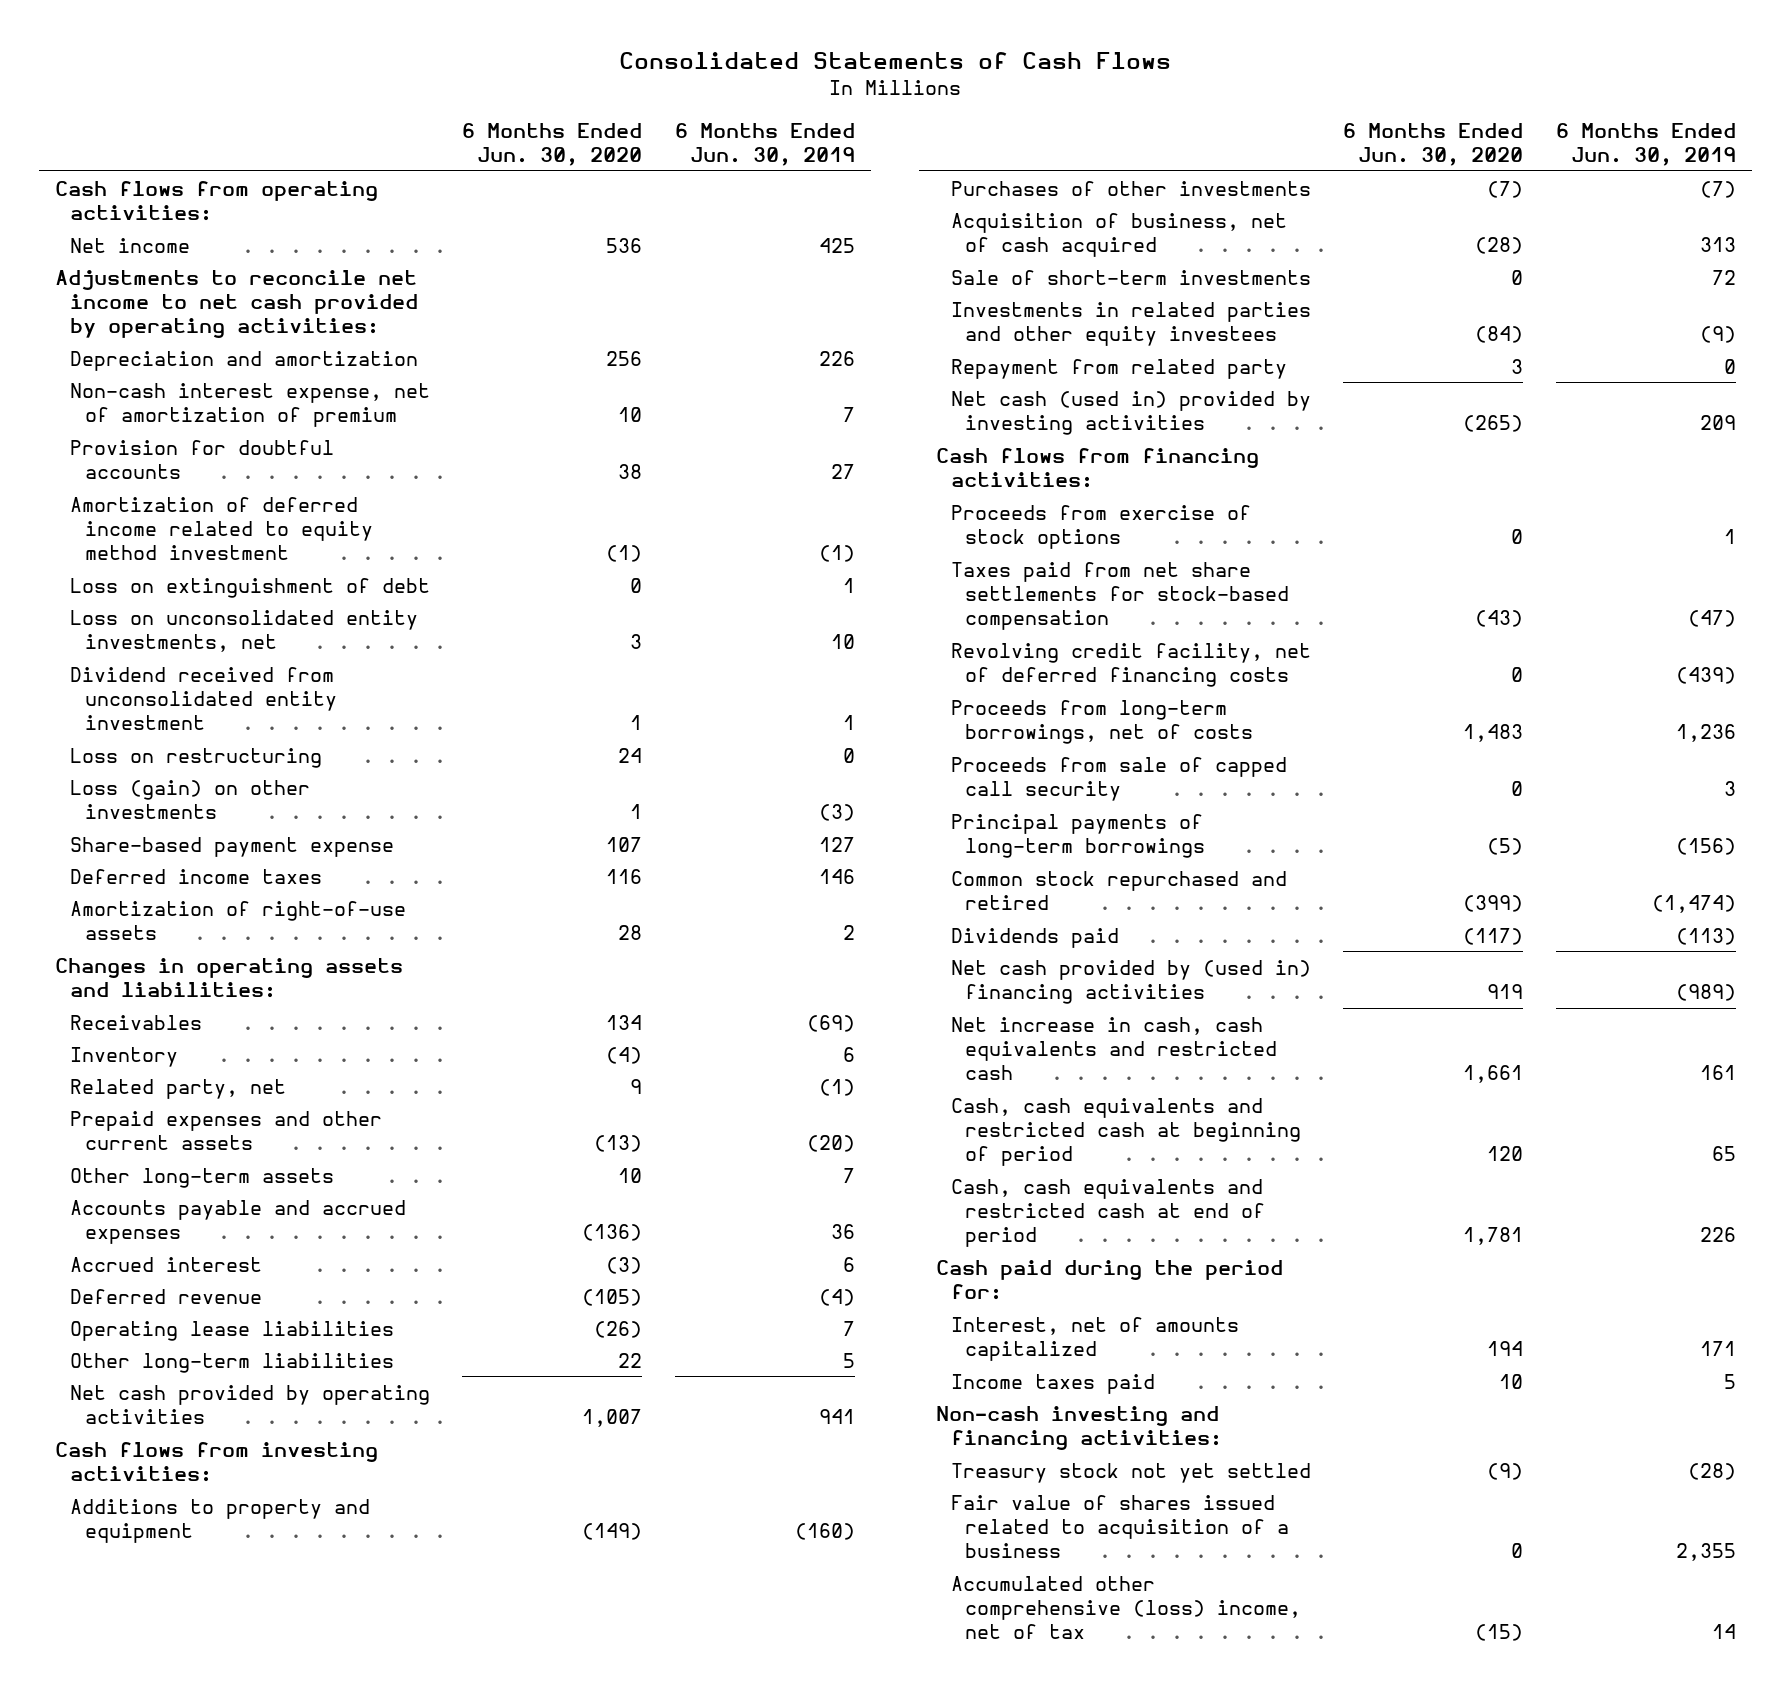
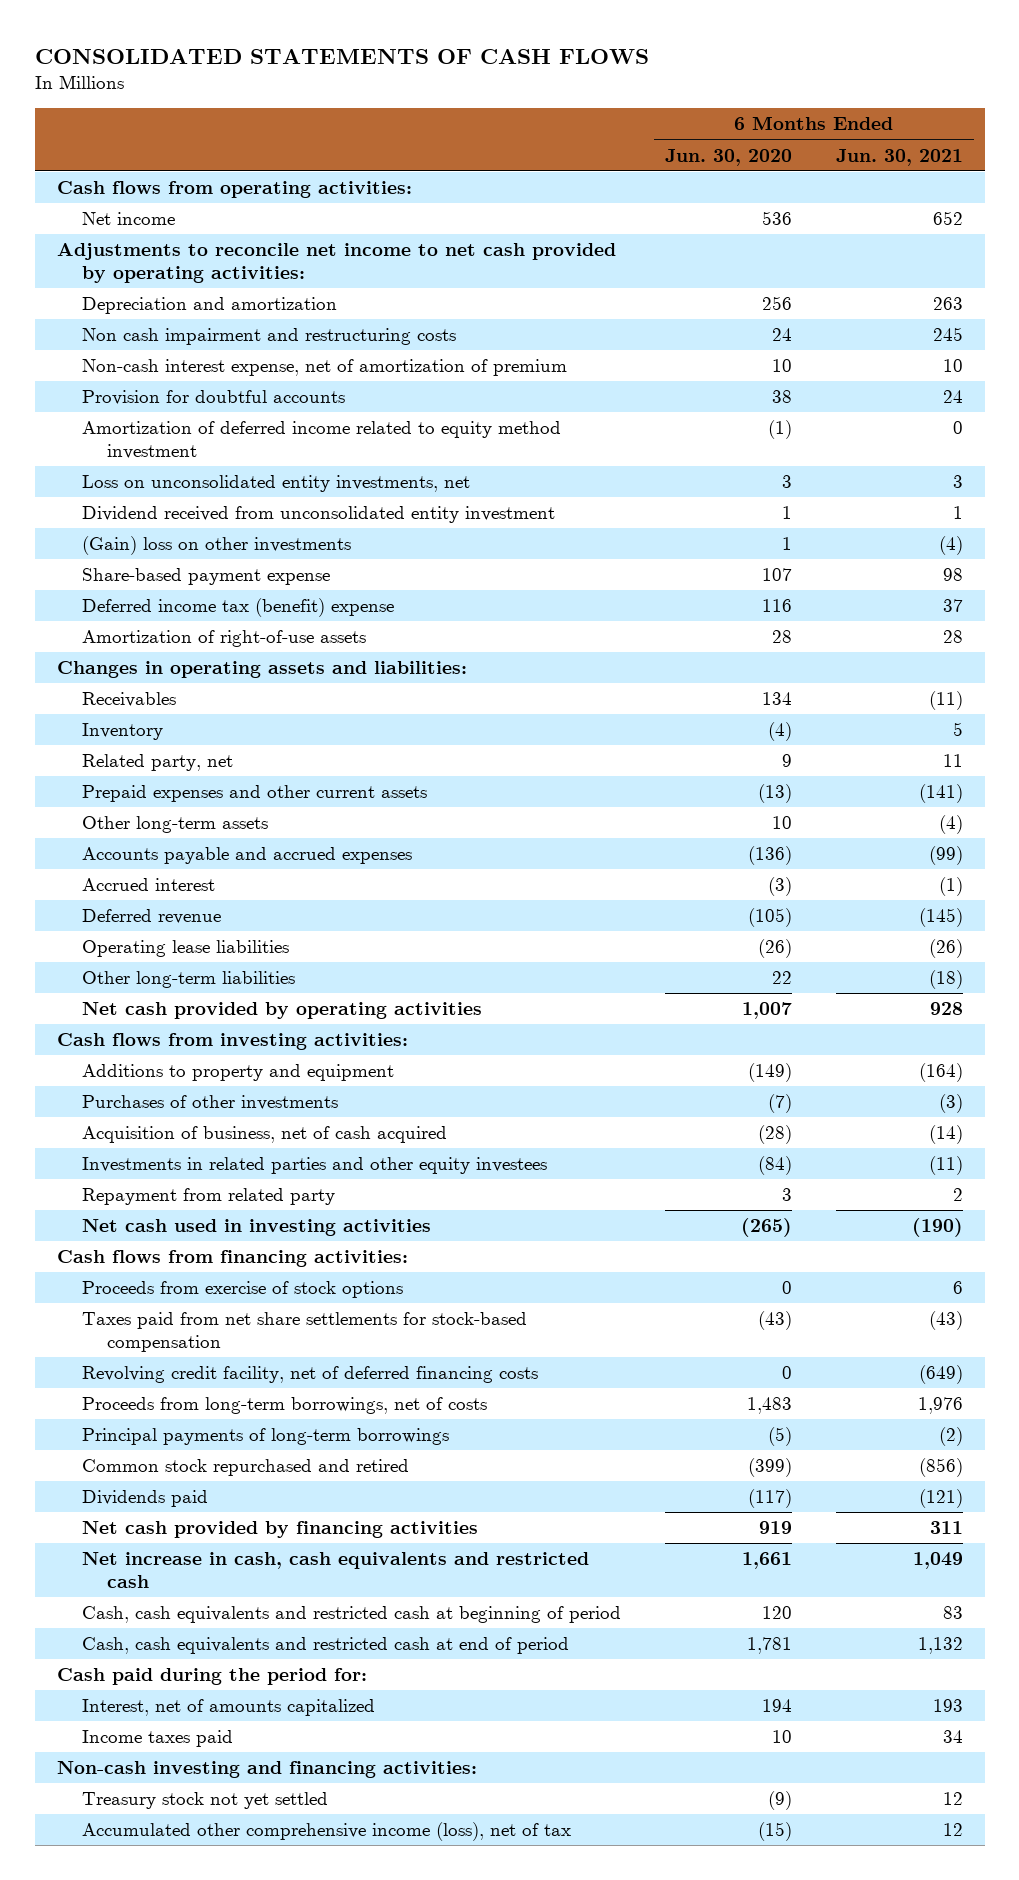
[619,51,1172,69] Consolidated Statements of Cash Flows -> [34,48,649,64] CONSOLIDATED STATEMENTS OF CASH FLOWS
[674,122,855,166] 6 Months Ended Jun. 30, 2019 -> none
none -> [835,148,963,166] Jun. 30, 2021
none -> [81,328,456,346] Non cash impairment and restructuring costs
[69,577,430,598] Loss on extinguishment of debt -> none
[69,747,322,768] Loss on restructuring -> none
[69,779,310,819] Loss (gain) on other investments -> [81,536,351,556] (Gain) loss on other investments
[69,868,322,884] Deferred income taxes -> [81,598,394,618] Deferred income tax (benefit) expense
[950,269,1311,285] Sale of short-term investments -> none
[950,390,1311,435] Net cash (used in) provided by investing activities -> [81,1219,431,1237] Net cash used in investing activities
[950,756,1287,801] Proceeds from sale of capped call security -> none
[950,959,1311,1004] Net cash provided by (used in) financing activities -> [81,1521,478,1539] Net cash provided by financing activities
[950,1494,1290,1559] Fair value of shares issued related to acquisition of a business -> none
[950,1575,1302,1640] Accumulated other comprehensive (loss) income, net of tax -> [81,1822,571,1842] Accumulated other comprehensive income (loss), net of tax

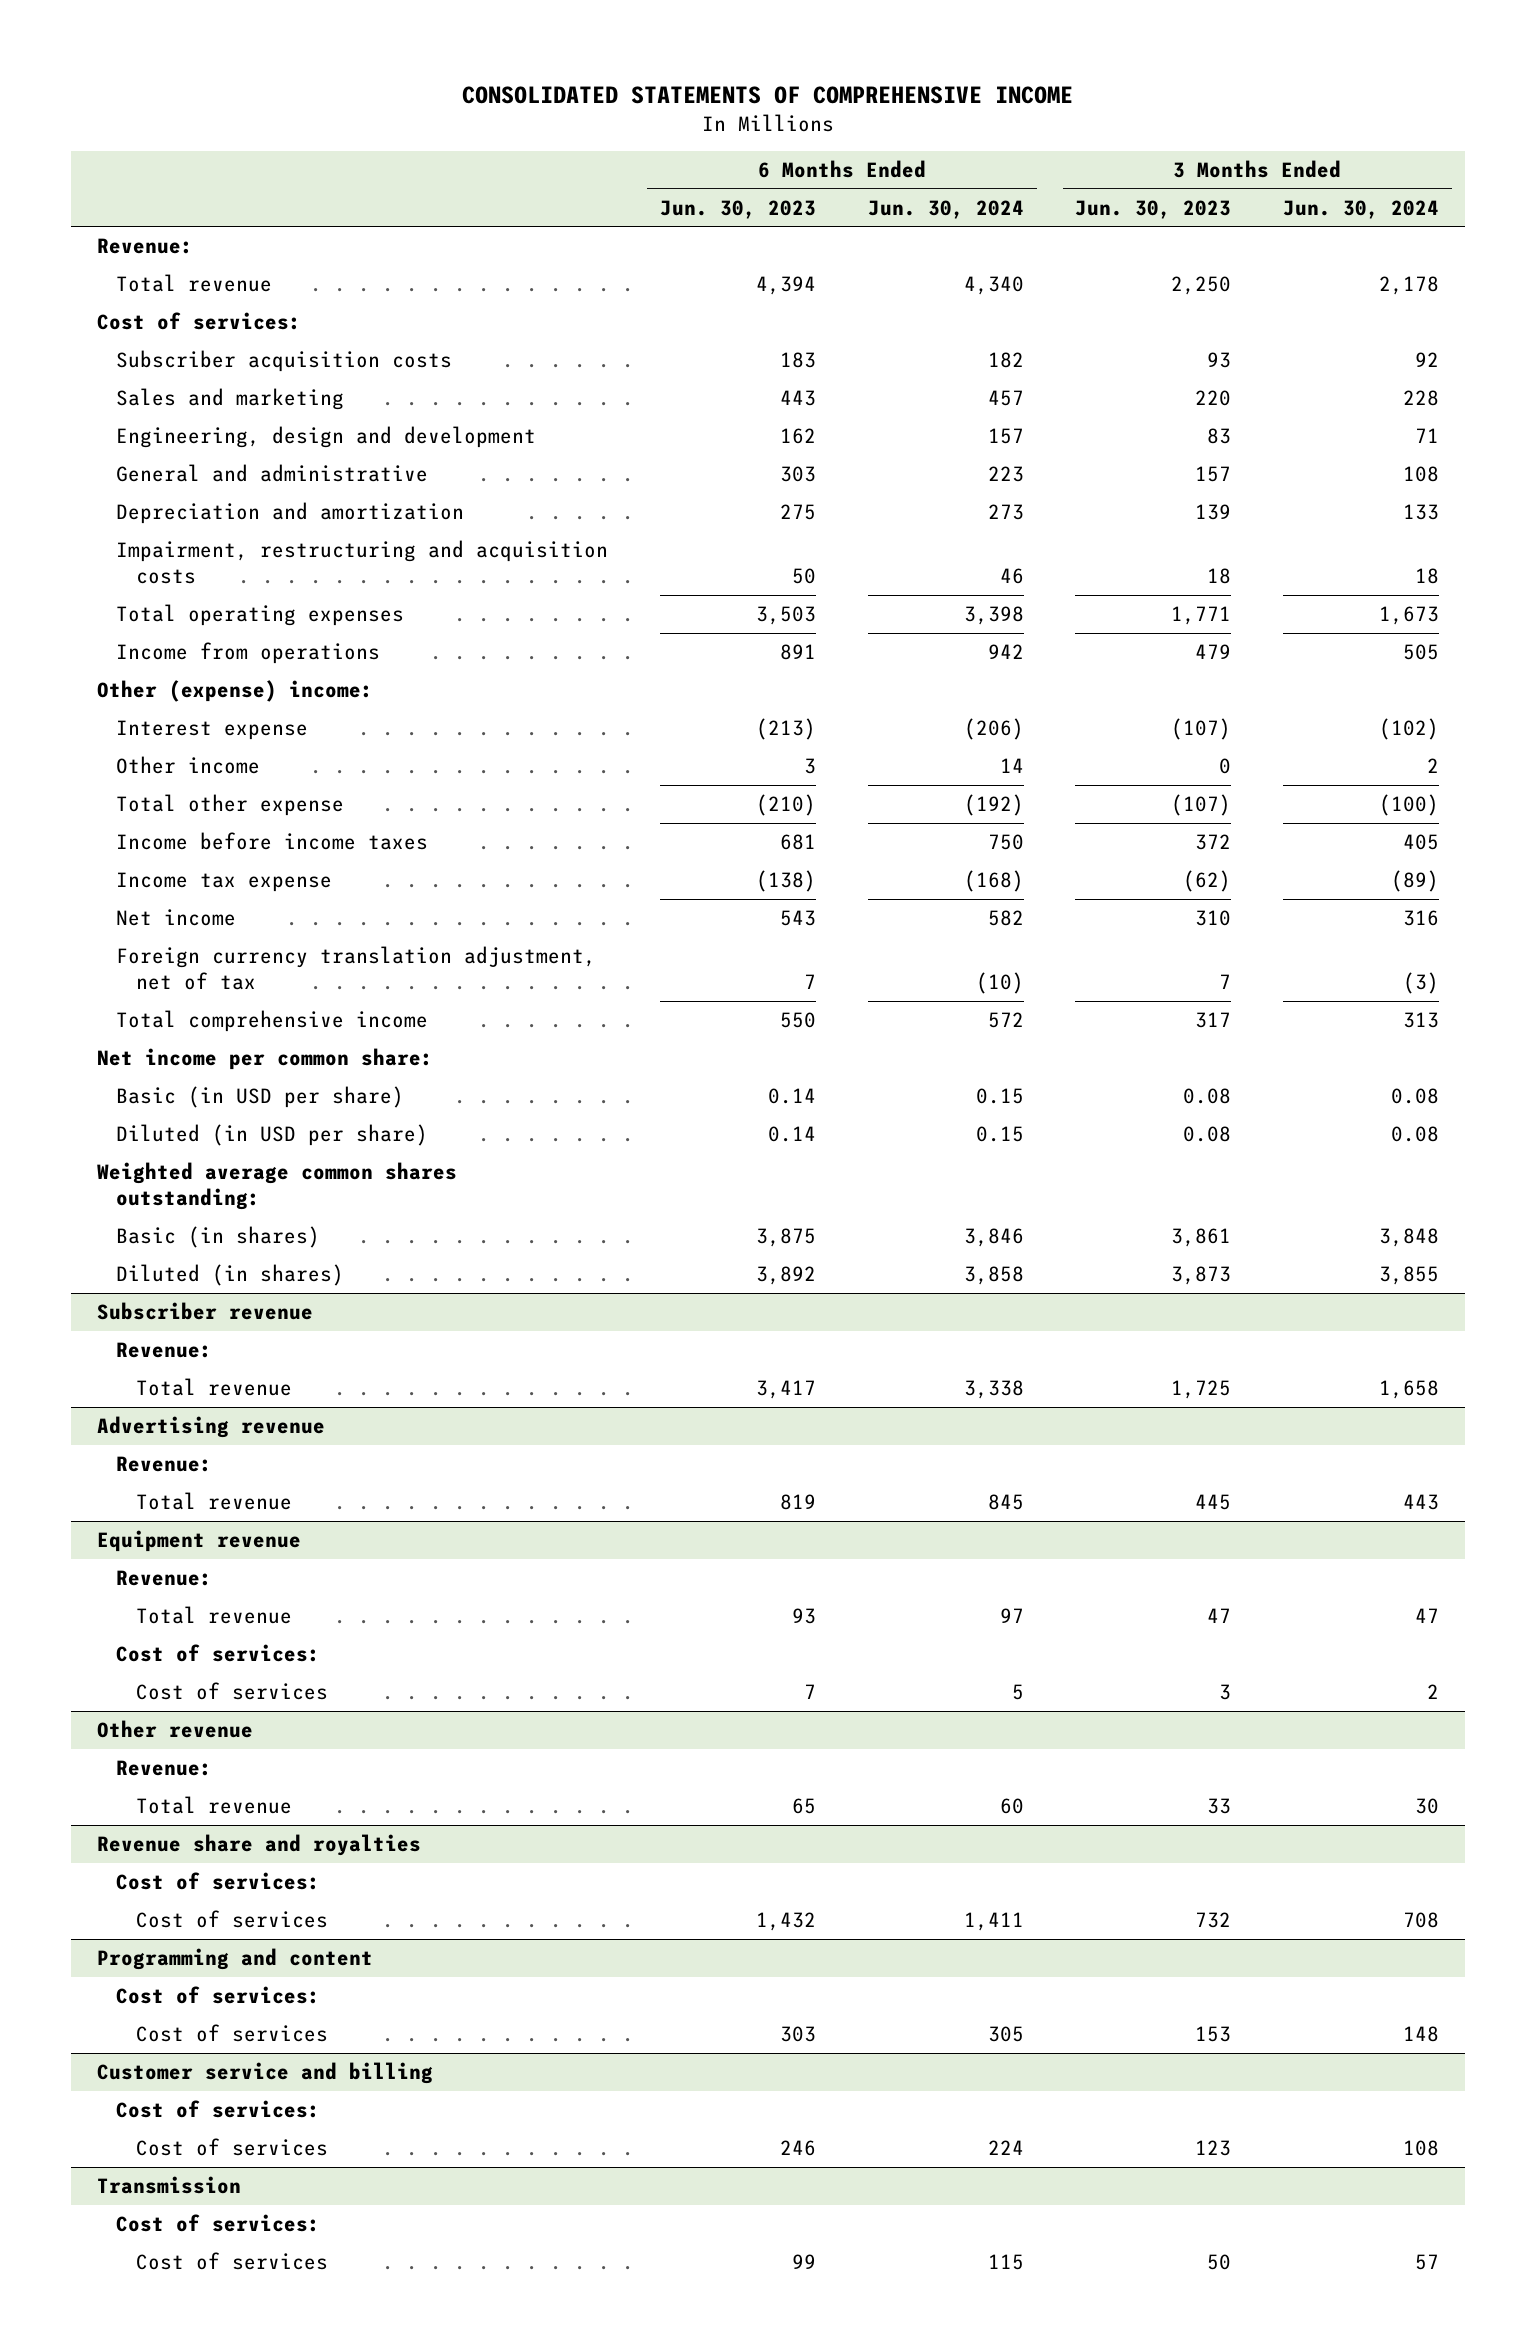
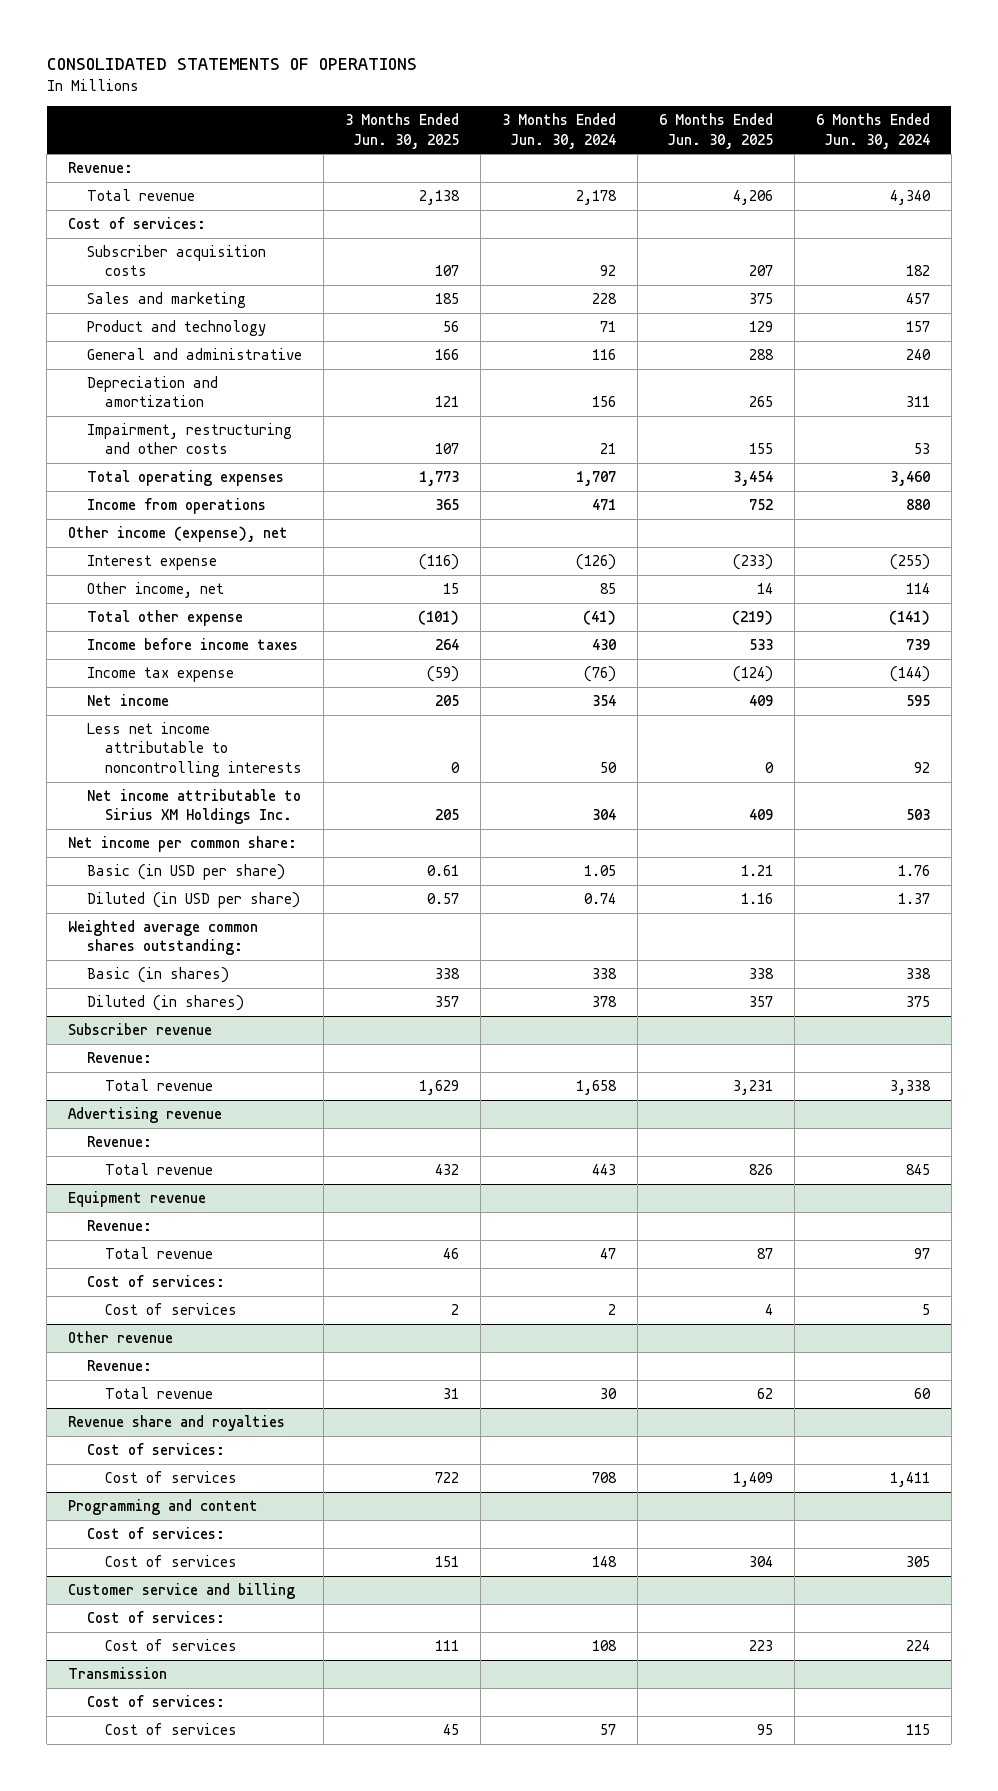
[462,85,1074,104] CONSOLIDATED STATEMENTS OF COMPREHENSIVE INCOME -> [46,58,417,71] CONSOLIDATED STATEMENTS OF OPERATIONS
[660,199,817,219] Jun. 30, 2023 -> none
[1075,199,1232,219] Jun. 30, 2023 -> none
none -> [345,113,460,149] 3 Months Ended Jun. 30, 2025
none -> [658,113,773,149] 6 Months Ended Jun. 30, 2025
[116,945,597,991] Foreign currency translation adjustment, net of tax -> none
[116,1009,429,1032] Total comprehensive income -> none
[116,425,537,448] Engineering, design and development -> [86,320,266,337] Product and technology
[987,465,1024,482] 223 -> [905,349,931,361] 240
[1403,465,1440,482] 108 -> [591,349,616,361] 116
[987,503,1024,520] 273 -> [905,396,930,408] 311
[1403,503,1440,520] 133 -> [591,396,616,408] 156
[116,539,609,585] Impairment, restructuring and acquisition costs -> [86,423,292,455] Impairment, restructuring and other costs
[999,568,1024,585] 46 -> [913,443,930,455] 53
[1415,568,1440,585] 18 -> [599,443,616,455] 21
[963,605,1024,625] 3,398 -> [889,471,930,487] 3,460
[1379,605,1440,625] 1,673 -> [575,471,616,487] 1,707
[987,643,1024,659] 942 -> [905,499,930,511] 880
[1403,643,1440,660] 505 -> [591,499,616,511] 471
[97,679,374,702] Other (expense) income: -> [68,526,289,543] Other income (expense), net
[963,717,1024,740] (206) -> [889,554,930,571] (255)
[1379,717,1440,740] (102) -> [575,554,616,571] (126)
[116,755,261,774] Other income -> [86,582,224,599] Other income, net
[999,757,1024,773] 14 -> [905,583,930,595] 114
[1427,757,1440,773] 2 -> [599,583,616,595] 85
[963,793,1024,816] (192) -> [888,610,930,626] (141)
[1379,793,1440,816] (100) -> [582,610,616,626] (41)
[987,833,1024,850] 750 -> [905,639,930,651] 739
[1403,833,1440,850] 405 -> [591,639,616,651] 430
[963,869,1024,892] (168) -> [889,666,930,683] (144)
[1391,869,1440,892] (89) -> [583,666,616,683] (76)
[987,909,1024,926] 582 -> [905,695,930,707] 595
[1403,909,1440,926] 316 -> [591,695,616,707] 354
none -> [86,722,303,777] Less net income attributable to noncontrolling interests
none -> [86,789,301,825] Net income attributable to Sirius XM Holdings Inc.
[975,1087,1024,1104] 0.15 -> [897,865,930,877] 1.76
[1391,1087,1440,1104] 0.08 -> [583,865,616,877] 1.05
[975,1125,1024,1142] 0.15 -> [897,893,930,905] 1.37
[1391,1125,1440,1142] 0.08 -> [583,893,616,905] 0.74
[963,1227,1024,1247] 3,846 -> [905,968,931,980] 338
[1379,1227,1440,1247] 3,848 -> [591,968,617,980] 338
[963,1265,1024,1285] 3,858 -> [905,996,930,1008] 375
[1379,1265,1440,1285] 3,855 -> [591,996,617,1008] 378

